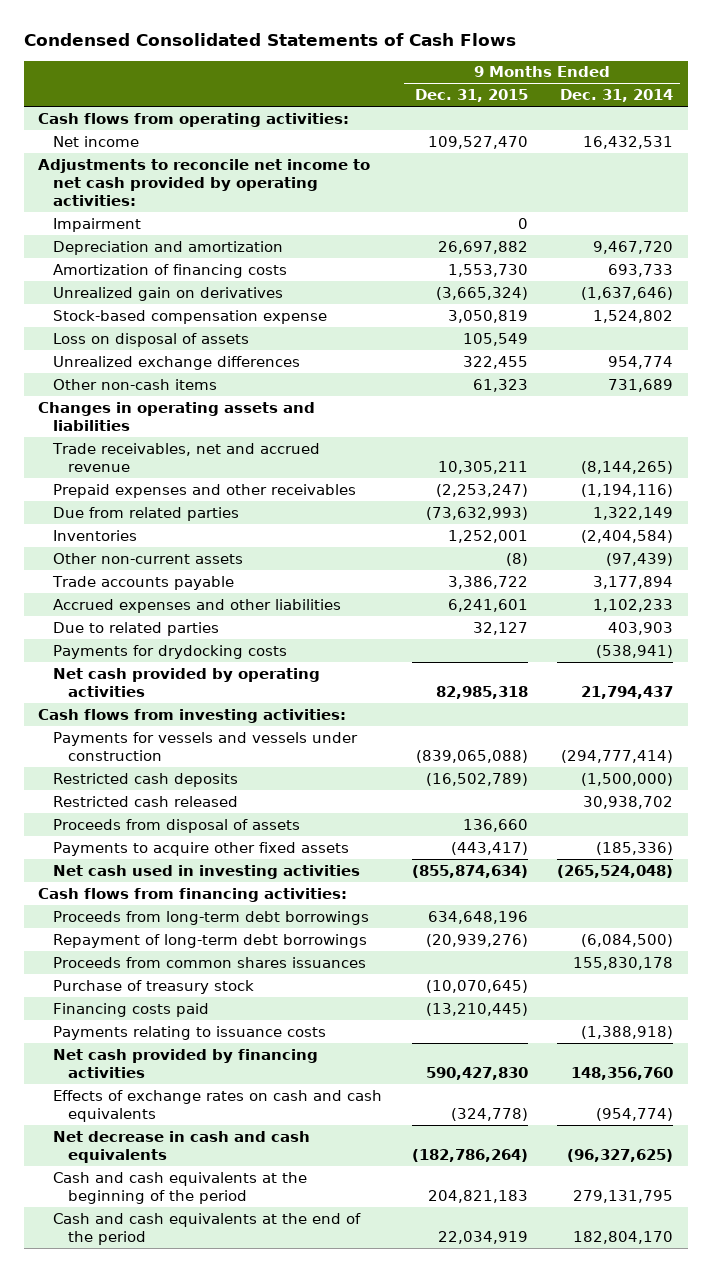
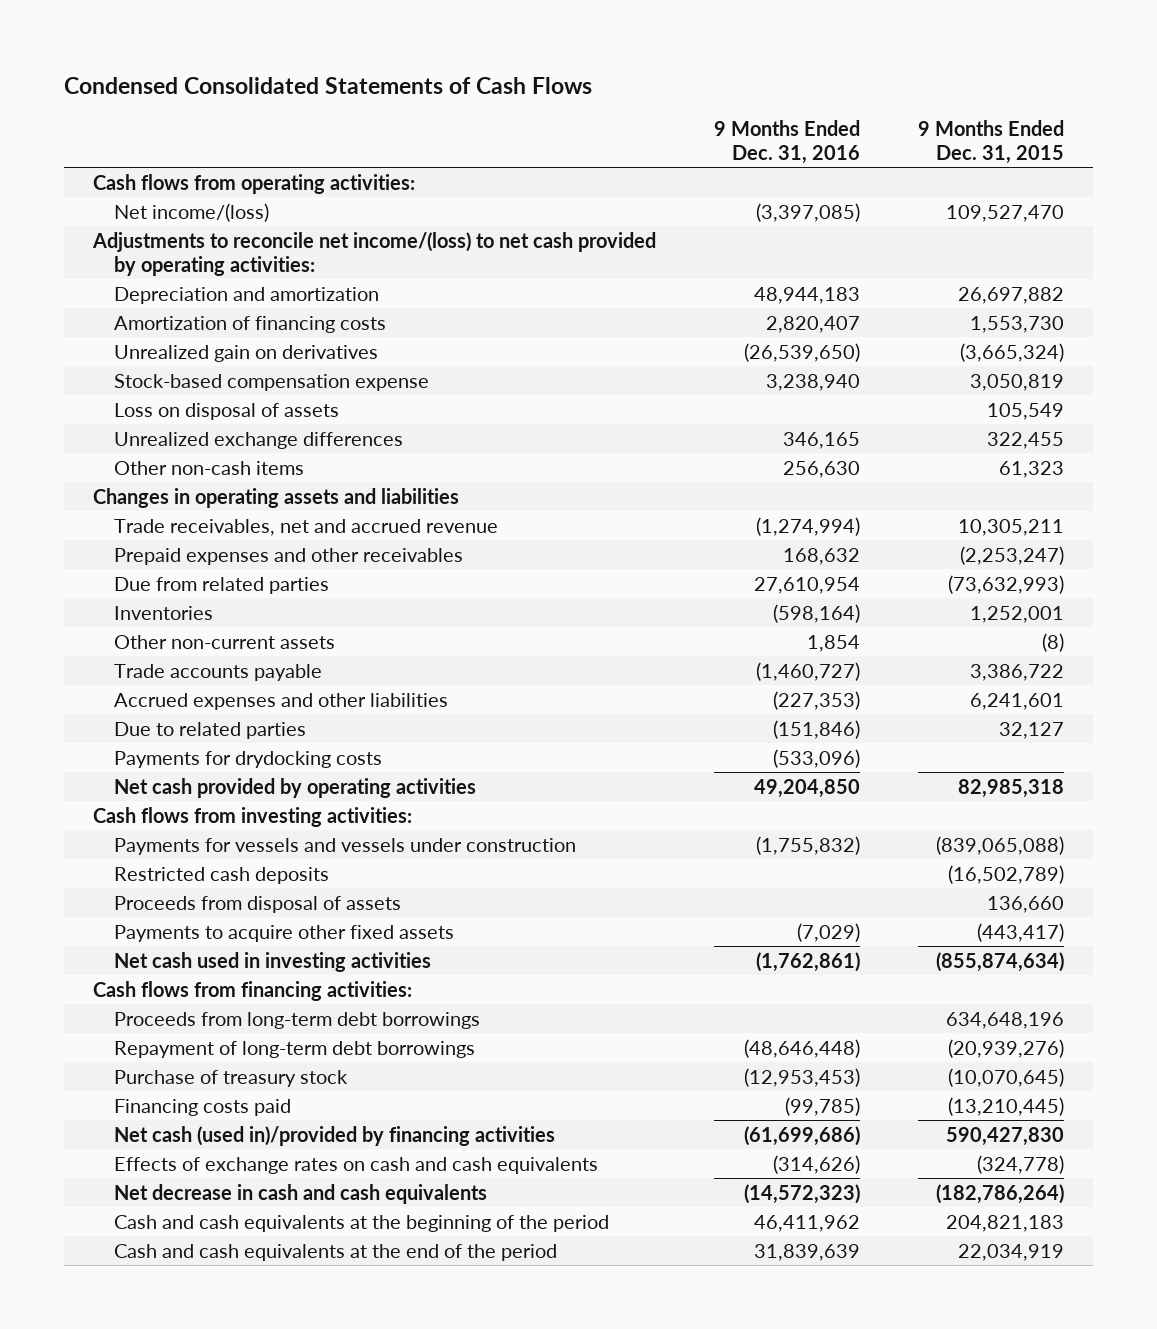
[560,88,674,102] Dec. 31, 2014 -> none
none -> [713,119,860,164] 9 Months Ended Dec. 31, 2016
[53,217,142,232] Impairment -> none
[53,135,140,147] Net income -> [113,202,269,222] Net income/(loss)
[38,158,371,206] Adjustments to reconcile net income to net cash provided by operating activities: -> [91,231,656,276] Adjustments to reconcile net income/(loss) to net cash provided by operating activities:
[53,795,239,807] Restricted cash released -> none
[53,956,367,968] Proceeds from common shares issuances -> none
[53,1025,327,1040] Payments relating to issuance costs -> none
[53,1048,319,1078] Net cash provided by financing activities -> [113,1125,555,1146] Net cash (used in)/provided by financing activities

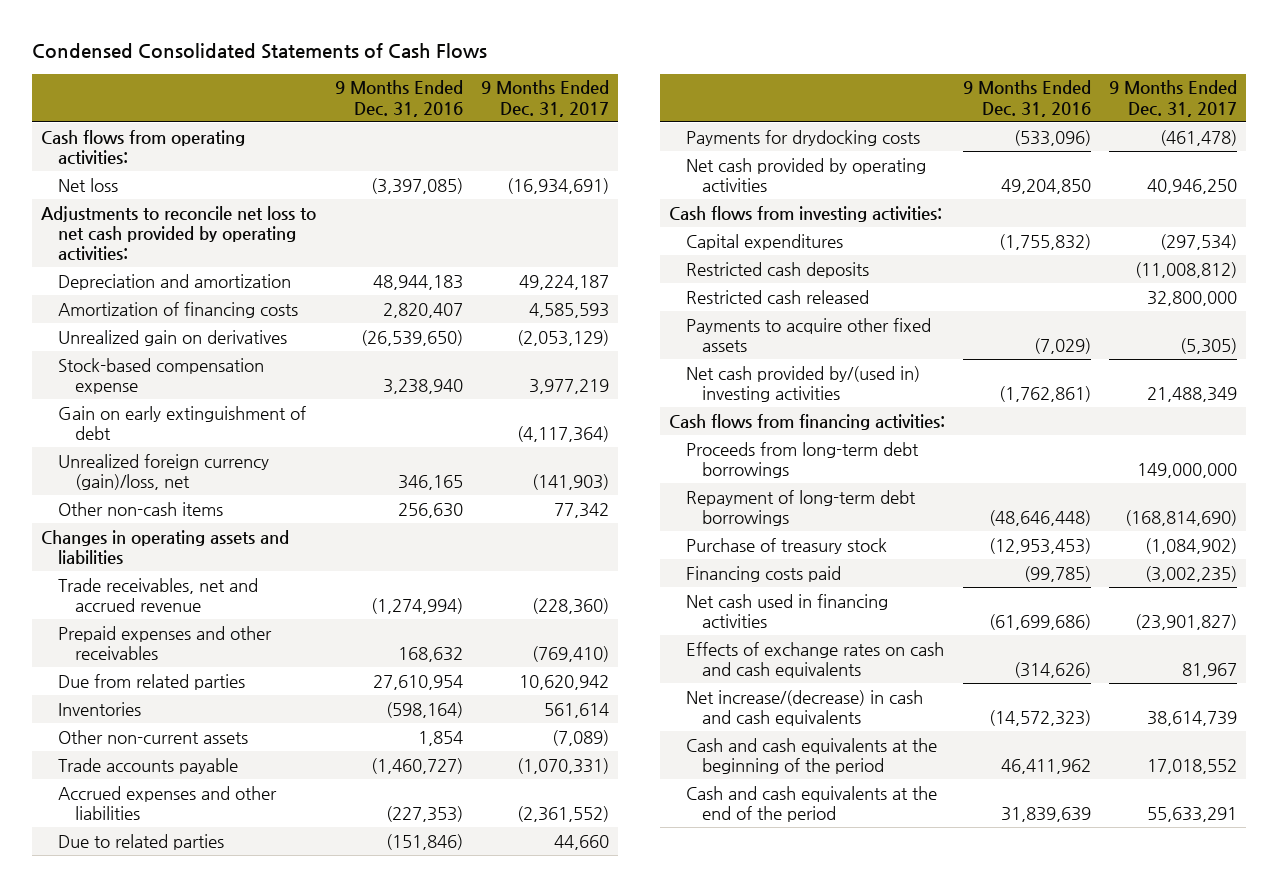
[918,119,1065,164] 9 Months Ended Dec. 31, 2015 -> none
none -> [481,80,610,117] 9 Months Ended Dec. 31, 2017
[113,202,269,222] Net income/(loss) -> [57,177,118,192] Net loss
[91,231,656,276] Adjustments to reconcile net income/(loss) to net cash provided by operating activities: -> [40,205,316,261] Adjustments to reconcile net loss to net cash provided by operating activities:
[113,402,339,420] Loss on disposal of assets -> none
none -> [57,405,306,440] Gain on early extinguishment of debt
[113,431,403,449] Unrealized exchange differences -> [57,453,269,490] Unrealized foreign currency (gain)/loss, net
[113,837,576,855] Payments for vessels and vessels under construction -> [685,233,843,250] Capital expenditures
[113,895,401,913] Proceeds from disposal of assets -> none
none -> [685,289,869,304] Restricted cash released
[113,951,431,972] Net cash used in investing activities -> [685,365,920,402] Net cash provided by/(used in) investing activities
[113,1125,555,1146] Net cash (used in)/provided by financing activities -> [685,593,888,628] Net cash used in financing activities
[113,1183,487,1204] Net decrease in cash and cash equivalents -> [685,689,923,726] Net increase/(decrease) in cash and cash equivalents

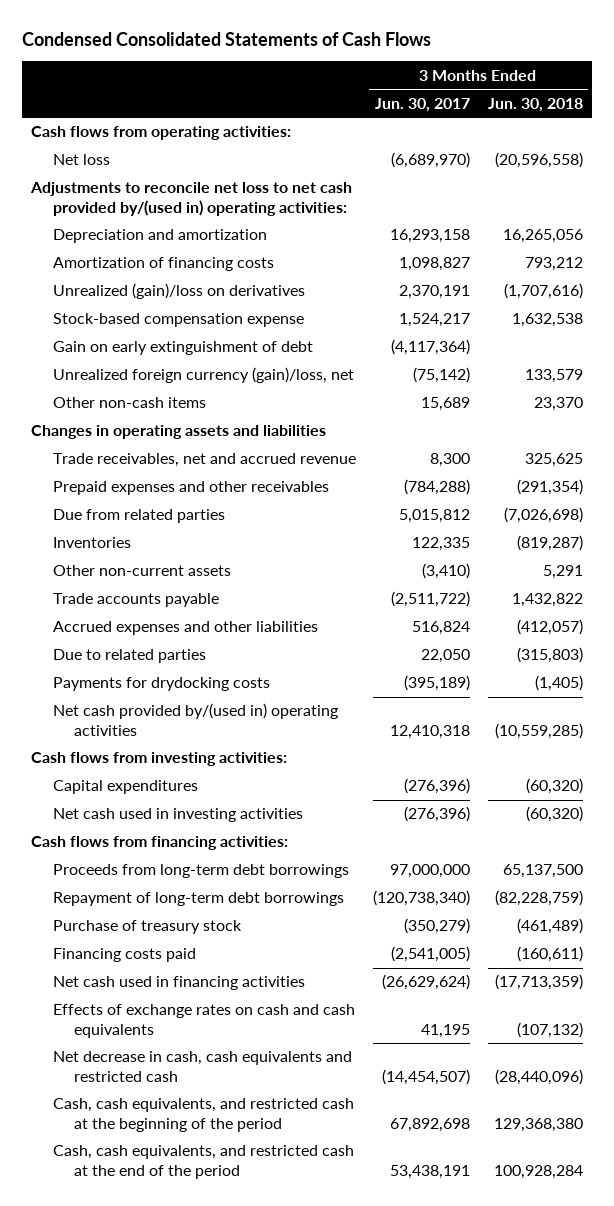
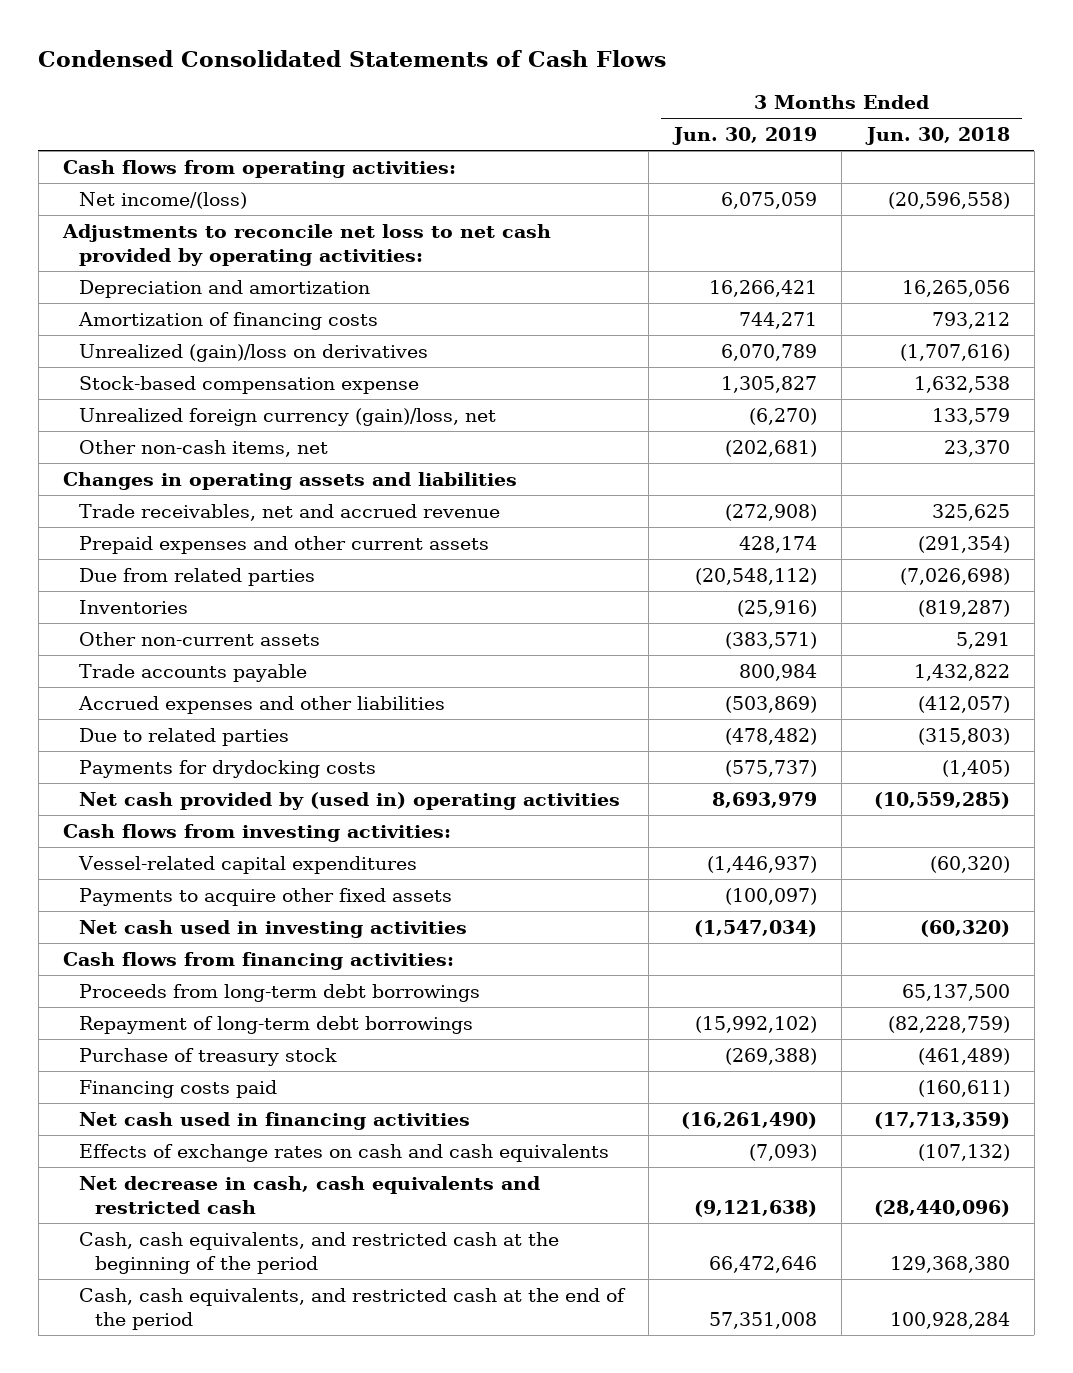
[375,97,471,112] Jun. 30, 2017 -> none
none -> [671,127,817,146] Jun. 30, 2019
[52,154,110,166] Net loss -> [79,191,248,209] Net income/(loss)
[30,182,353,216] Adjustments to reconcile net loss to net cash provided by/(used in) operating activities: -> [62,223,552,266] Adjustments to reconcile net loss to net cash provided by operating activities:
[52,341,313,356] Gain on early extinguishment of debt -> none
[52,397,206,409] Other non-cash items -> [79,439,329,457] Other non-cash items, net
[52,481,329,496] Prepaid expenses and other receivables -> [79,535,490,554] Prepaid expenses and other current assets
[52,703,338,736] Net cash provided by/(used in) operating activities -> [79,791,621,810] Net cash provided by (used in) operating activities
[52,780,198,795] Capital expenditures -> [78,855,418,874] Vessel-related capital expenditures
none -> [79,887,453,906] Payments to acquire other fixed assets

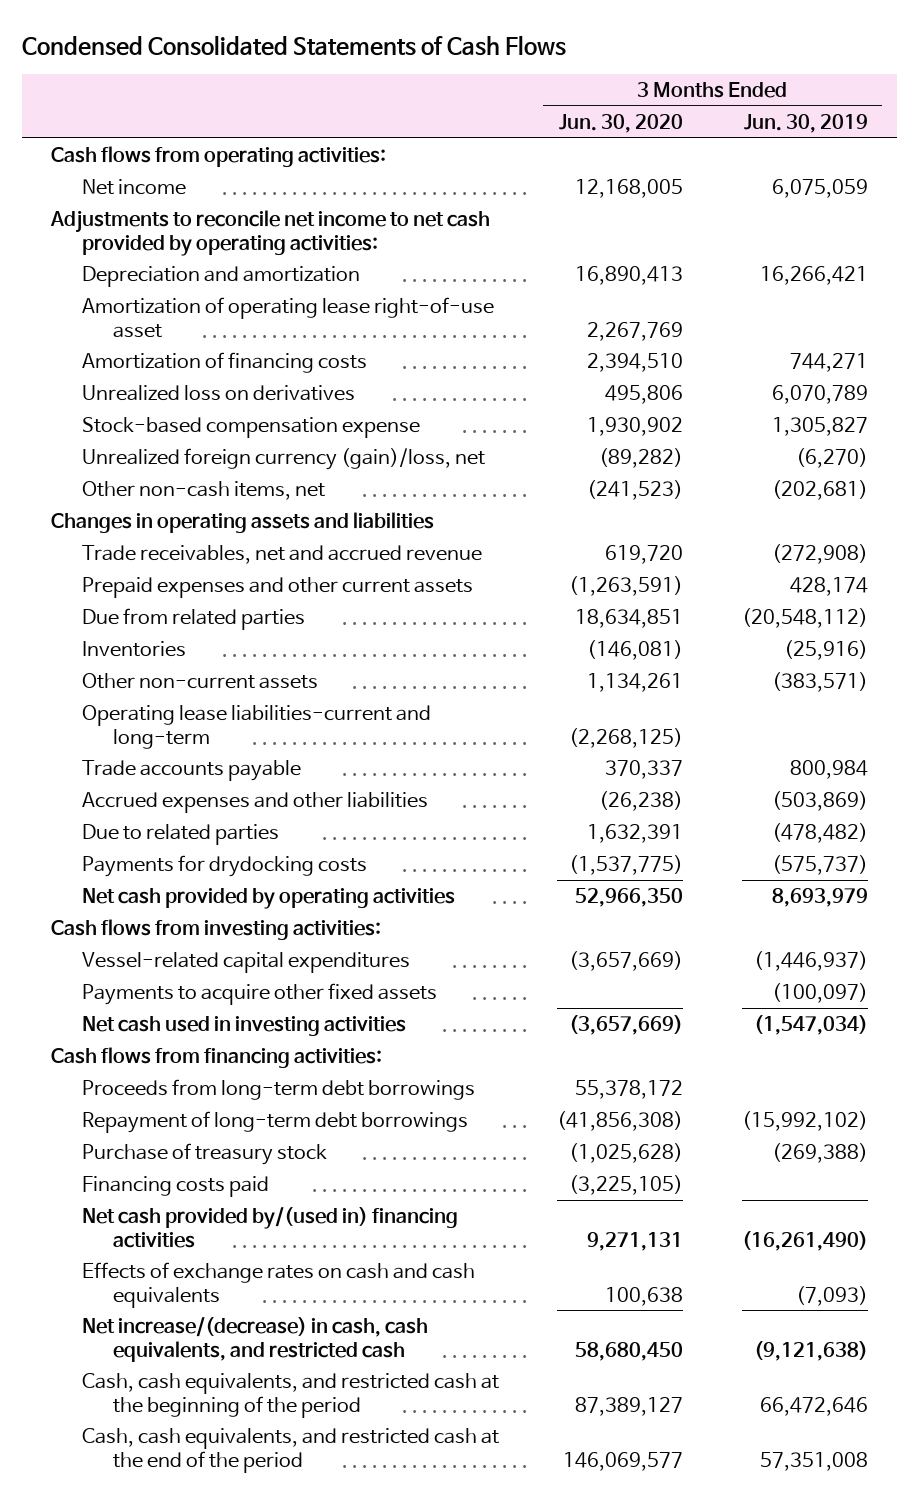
[864,127,1010,146] Jun. 30, 2018 -> none
none -> [559,114,684,134] Jun. 30, 2020
[79,191,248,209] Net income/(loss) -> [82,179,187,196] Net income
[62,223,552,266] Adjustments to reconcile net loss to net cash provided by operating activities: -> [50,210,491,256] Adjustments to reconcile net income to net cash provided by operating activities:
none -> [82,297,495,338] Amortization of operating lease right-of-use asset
[79,343,429,362] Unrealized (gain)/loss on derivatives -> [82,385,356,402] Unrealized loss on derivatives
none -> [82,705,432,749] Operating lease liabilities-current and long-term
[79,791,621,810] Net cash provided by (used in) operating activities -> [82,888,456,910] Net cash provided by operating activities
[79,1111,471,1130] Net cash used in financing activities -> [82,1207,459,1248] Net cash provided by/(used in) financing activities
[79,1175,541,1214] Net decrease in cash, cash equivalents and restricted cash -> [82,1317,429,1362] Net increase/(decrease) in cash, cash equivalents, and restricted cash

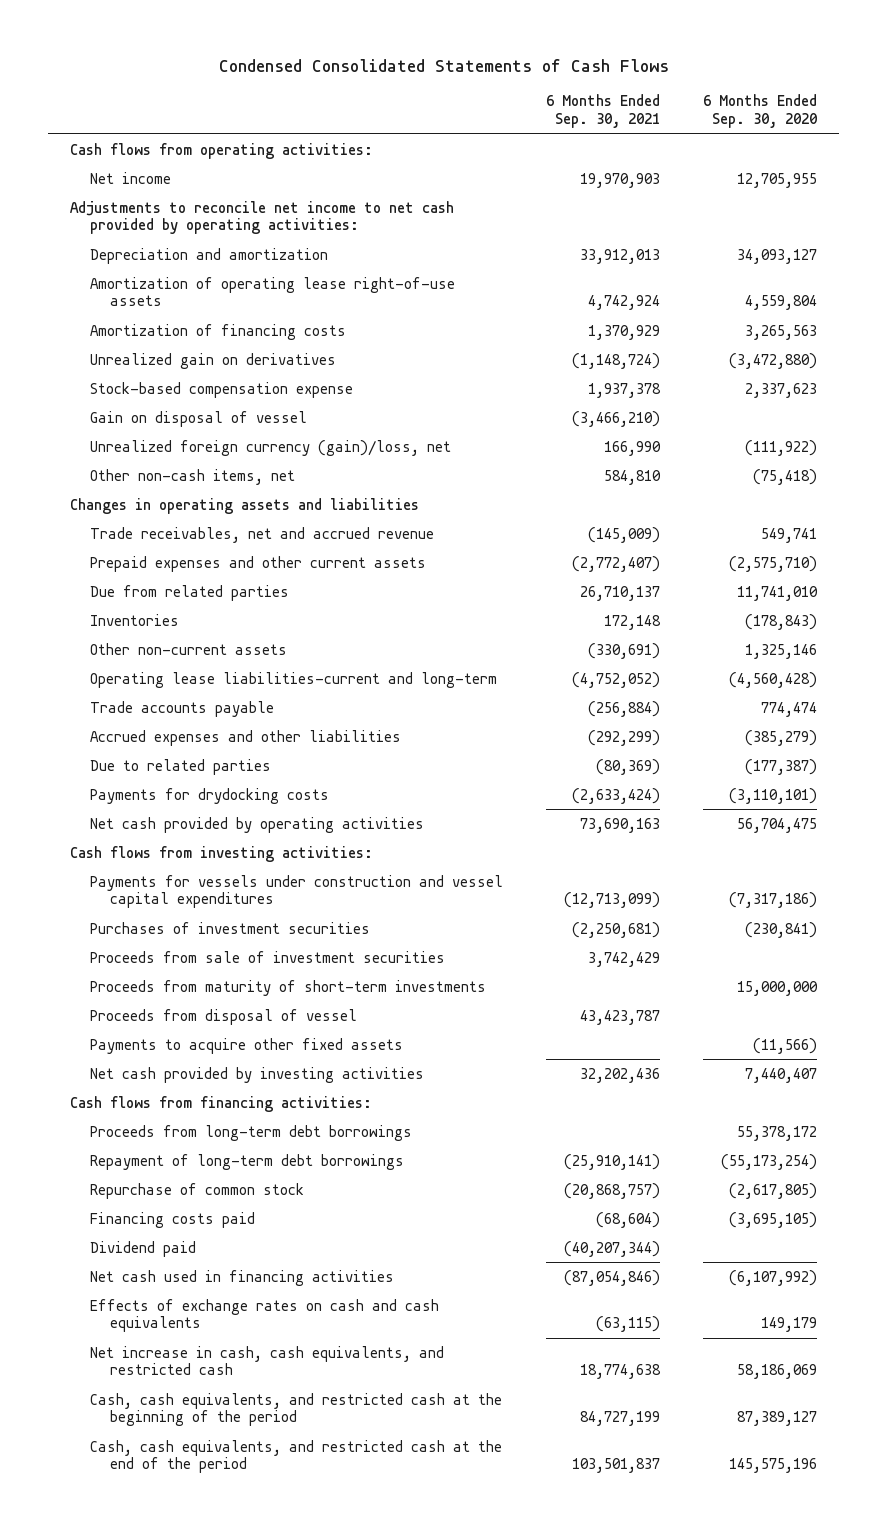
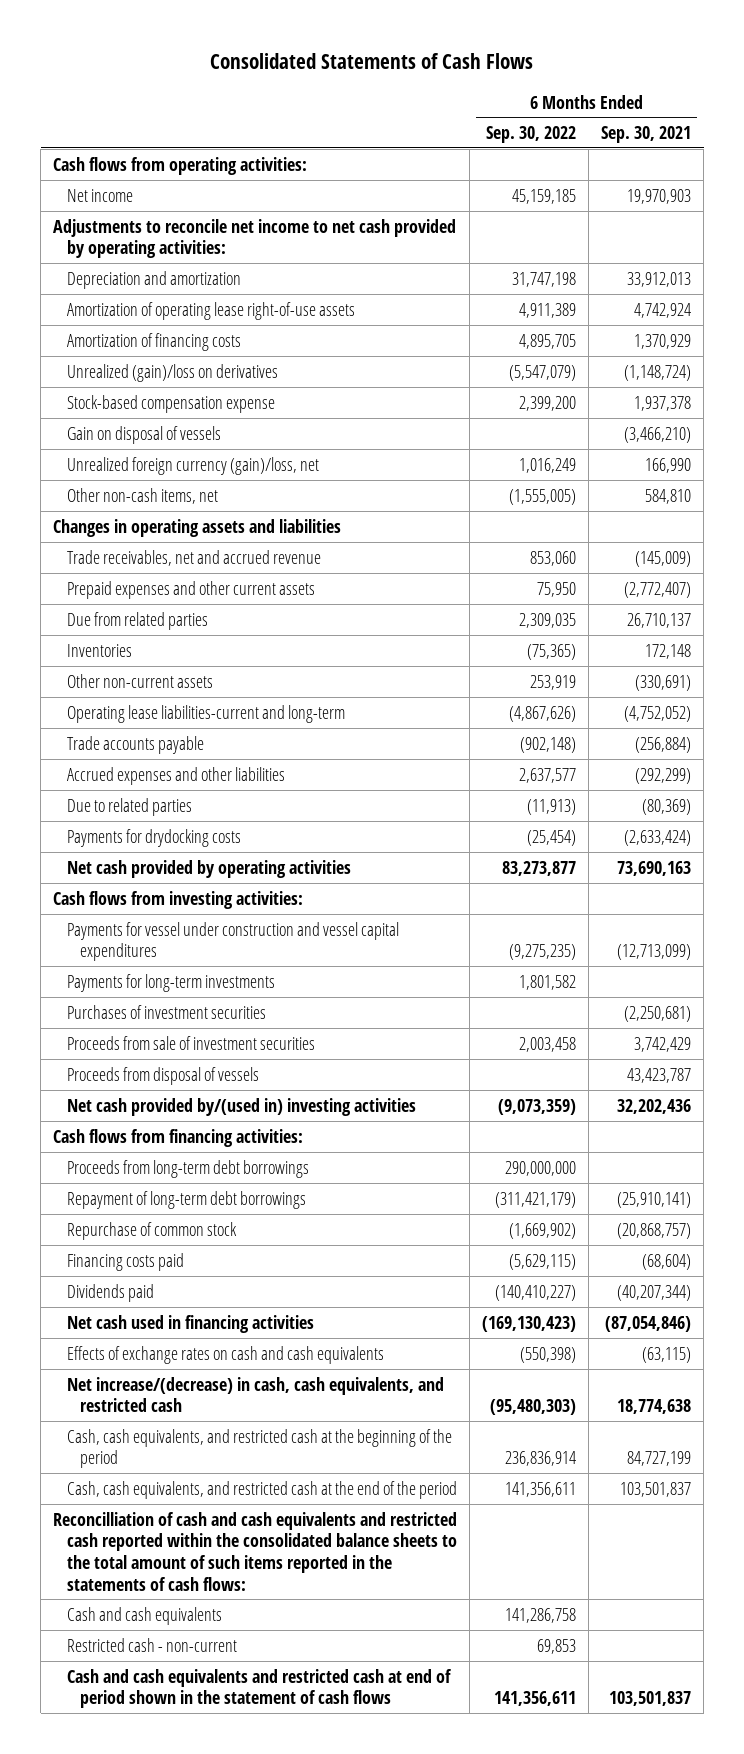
[218,58,669,72] Condensed Consolidated Statements of Cash Flows -> [210,52,534,69] Consolidated Statements of Cash Flows
[703,94,818,129] 6 Months Ended Sep. 30, 2020 -> none
none -> [486,126,577,144] Sep. 30, 2022
[89,352,336,369] Unrealized gain on derivatives -> [66,363,278,382] Unrealized (gain)/loss on derivatives
[89,410,307,427] Gain on disposal of vessel -> [66,425,221,444] Gain on disposal of vessels
[89,874,503,909] Payments for vessels under construction and vessel capital expenditures -> [66,921,399,962] Payments for vessel under construction and vessel capital expenditures
none -> [66,973,275,992] Payments for long-term investments
[89,979,486,996] Proceeds from maturity of short-term investments -> none
[89,1037,403,1054] Payments to acquire other fixed assets -> none
[89,1008,357,1025] Proceeds from disposal of vessel -> [66,1066,259,1085] Proceeds from disposal of vessels
[89,1066,424,1083] Net cash provided by investing activities -> [66,1097,416,1116] Net cash provided by/(used in) investing activities
[89,1240,196,1257] Dividend paid -> [66,1283,154,1302] Dividends paid
[89,1345,444,1376] Net increase in cash, cash equivalents, and restricted cash -> [66,1376,444,1413] Net increase/(decrease) in cash, cash equivalents, and restricted cash
none -> [53,1511,458,1591] Reconcilliation of cash and cash equivalents and restricted cash reported within the consolidated balance sheets to the total amount of such items reported in the statements of cash flows:
none -> [66,1606,222,1625] Cash and cash equivalents
none -> [66,1637,237,1652] Restricted cash - non-current
none -> [66,1668,452,1709] Cash and cash equivalents and restricted cash at end of period shown in the statement of cash flows

